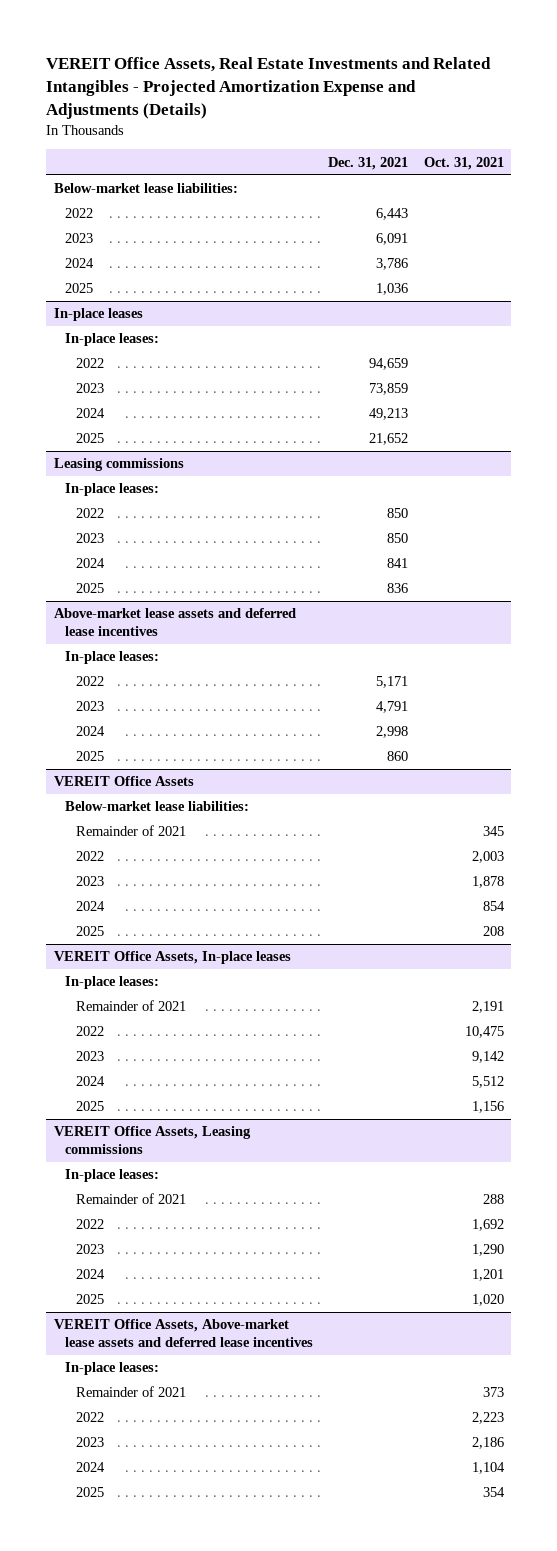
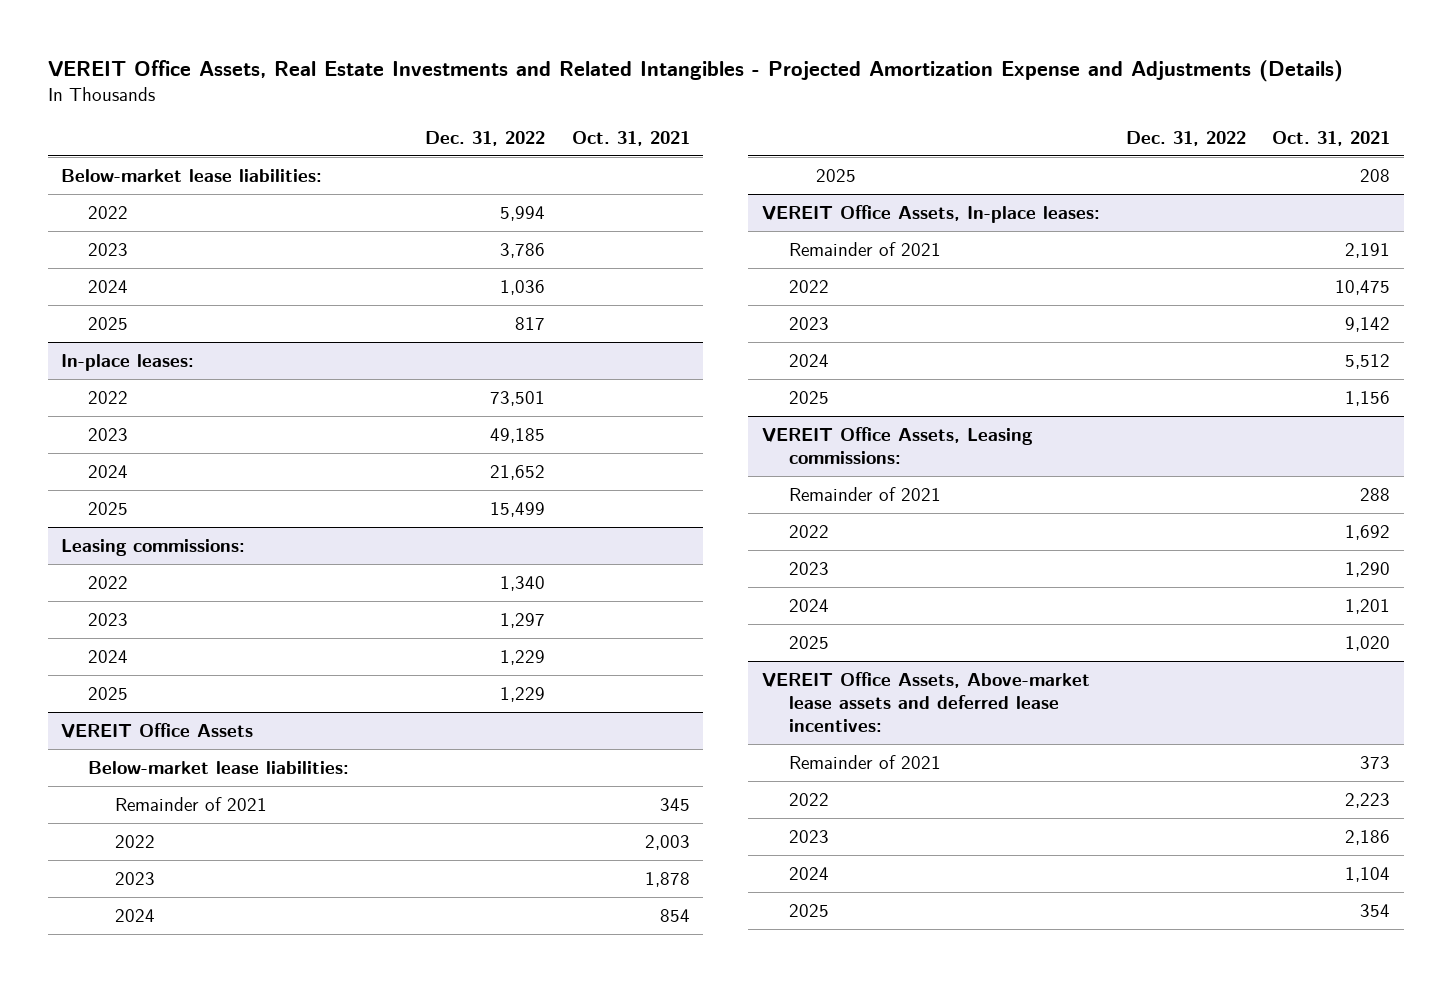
[328,156,409,170] Dec. 31, 2021 -> none
none -> [425,130,546,146] Dec. 31, 2022
[64,333,159,347] In-place leases: -> none
[53,308,143,322] In-place leases -> [60,353,194,371] In-place leases:
[64,483,159,497] In-place leases: -> none
[53,458,184,472] Leasing commissions -> [60,538,245,556] Leasing commissions:
[53,608,296,637] Above-market lease assets and deferred lease incentives -> none
[64,651,159,665] In-place leases: -> none
[76,676,105,687] 2022 -> none
[76,701,105,712] 2023 -> none
[76,726,106,737] 2024 -> none
[76,751,105,762] 2025 -> none
[64,976,159,990] In-place leases: -> none
[53,951,291,965] VEREIT Office Assets, In-place leases -> [761,204,1100,223] VEREIT Office Assets, In-place leases:
[64,1169,159,1183] In-place leases: -> none
[53,1126,251,1155] VEREIT Office Assets, Leasing commissions -> [761,426,1033,464] VEREIT Office Assets, Leasing commissions:
[64,1362,159,1376] In-place leases: -> none
[53,1319,313,1348] VEREIT Office Assets, Above-market lease assets and deferred lease incentives -> [761,671,1090,732] VEREIT Office Assets, Above-market lease assets and deferred lease incentives:

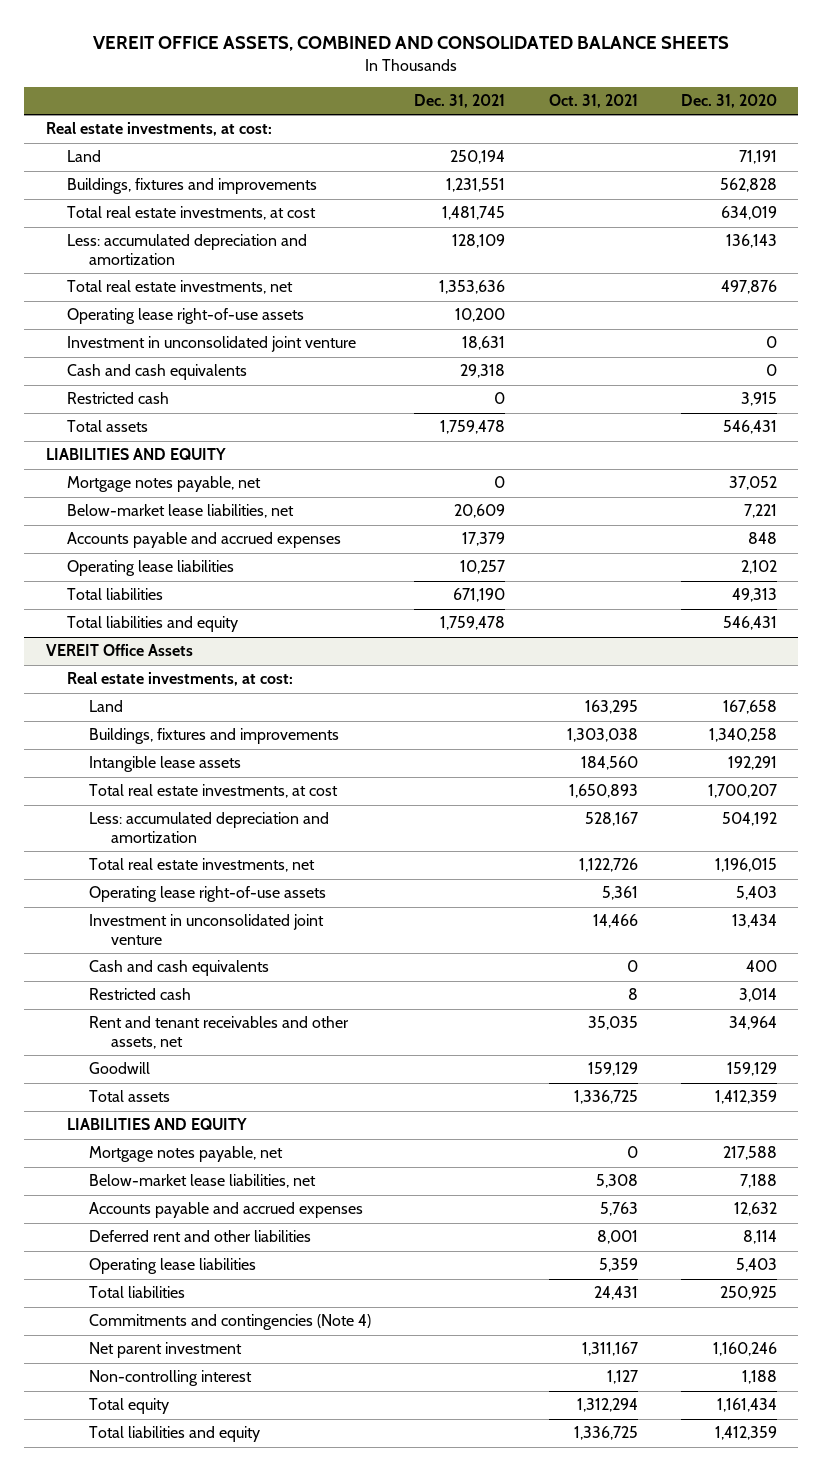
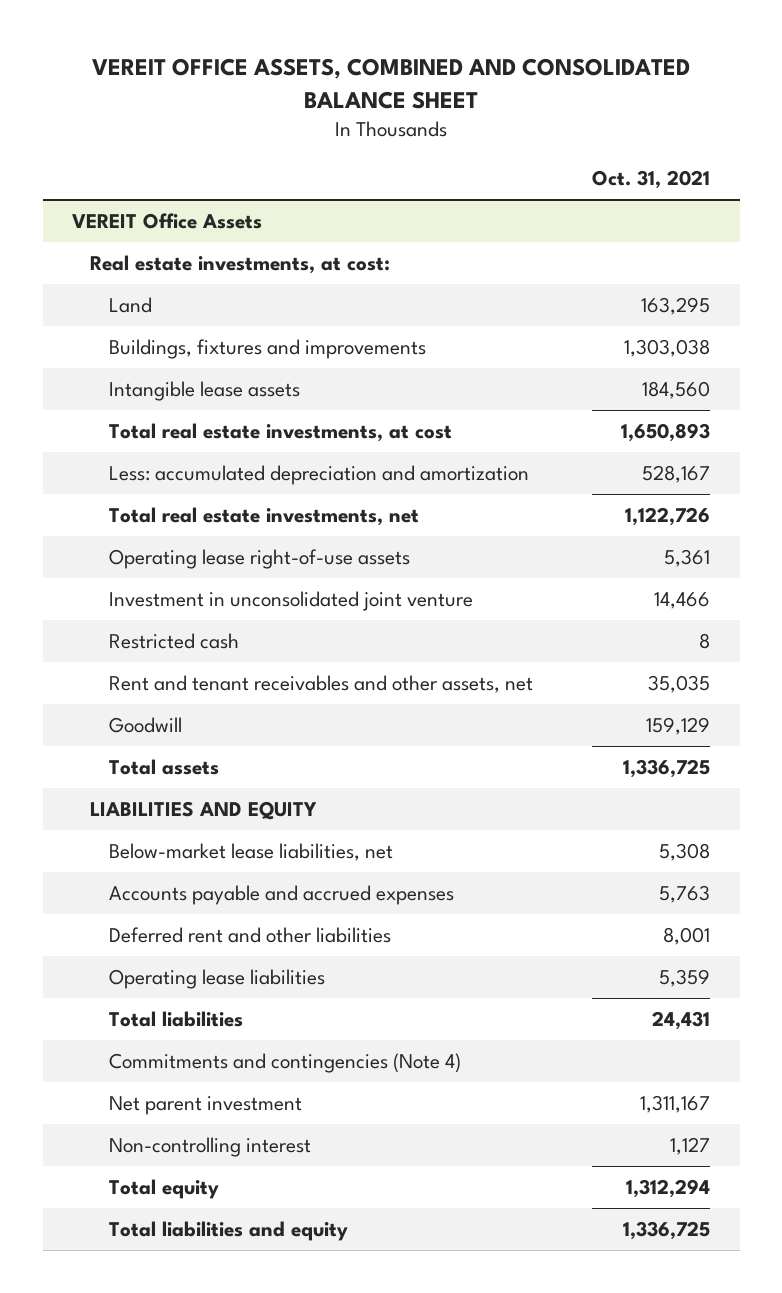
[93,35,730,51] VEREIT OFFICE ASSETS, COMBINED AND CONSOLIDATED BALANCE SHEETS -> [92,58,691,109] VEREIT OFFICE ASSETS, COMBINED AND CONSOLIDATED BALANCE SHEET
[414,94,506,109] Dec. 31, 2021 -> none
[680,94,777,109] Dec. 31, 2020 -> none
[45,122,272,137] Real estate investments, at cost: -> none
[67,150,102,163] Land -> none
[67,178,318,195] Buildings, fixtures and improvements -> none
[67,206,317,221] Total real estate investments, at cost -> none
[67,234,308,266] Less: accumulated depreciation and amortization -> none
[67,280,294,295] Total real estate investments, net -> none
[67,308,305,325] Operating lease right-of-use assets -> none
[67,336,357,353] Investment in unconsolidated joint venture -> none
[67,364,248,381] Cash and cash equivalents -> none
[67,392,170,405] Restricted cash -> none
[67,420,149,433] Total assets -> none
[45,448,226,461] LIABILITIES AND EQUITY -> none
[67,476,262,493] Mortgage notes payable, net -> none
[67,504,295,519] Below-market lease liabilities, net -> none
[67,532,342,549] Accounts payable and accrued expenses -> none
[67,560,235,577] Operating lease liabilities -> none
[67,588,164,601] Total liabilities -> none
[67,616,239,633] Total liabilities and equity -> none
[89,960,270,977] Cash and cash equivalents -> none
[89,1146,284,1163] Mortgage notes payable, net -> none

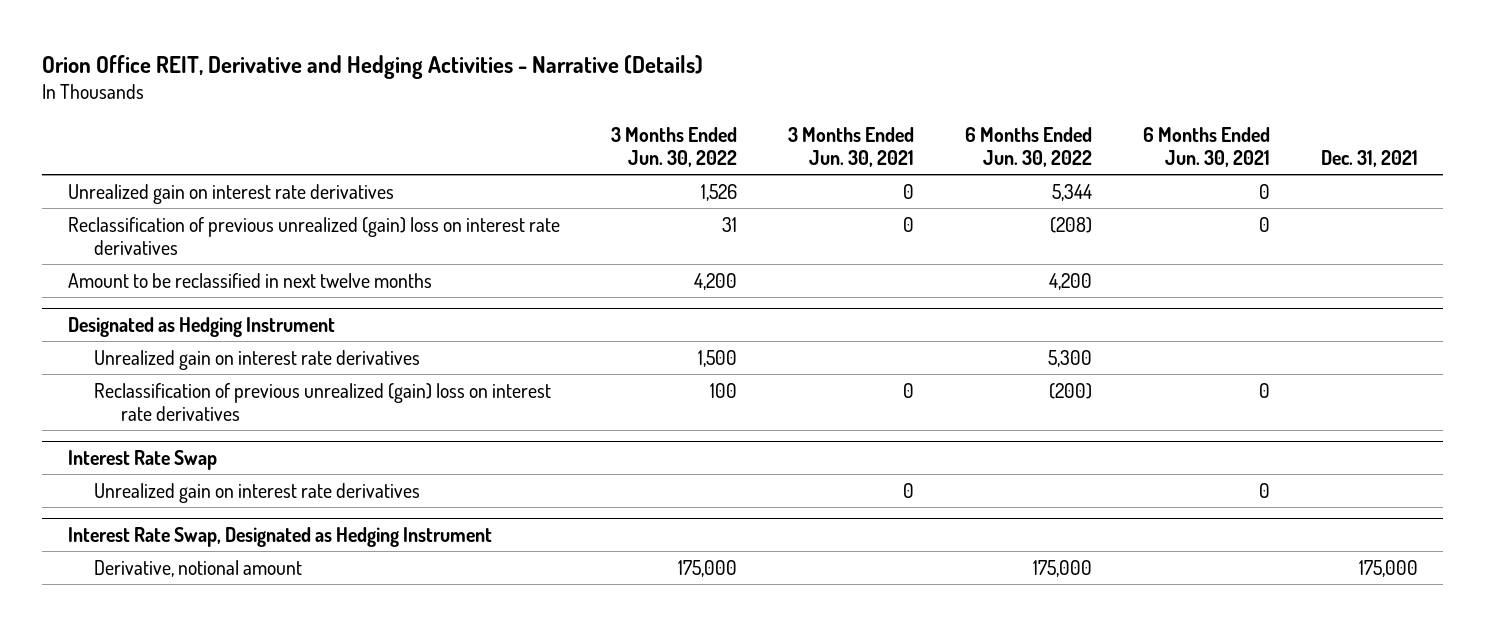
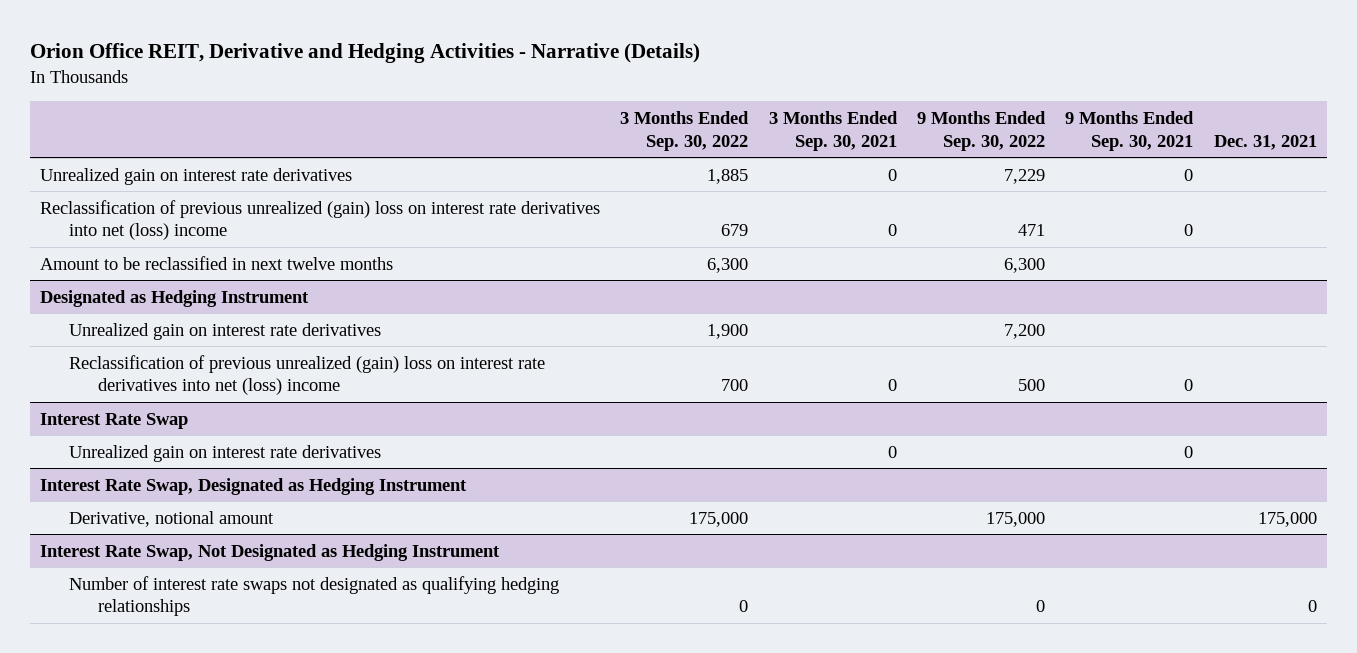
[610,126,737,167] 3 Months Ended Jun. 30, 2022 -> none
[787,126,914,167] 3 Months Ended Jun. 30, 2021 -> none
[964,126,1092,167] 6 Months Ended Jun. 30, 2022 -> none
[1142,126,1270,167] 6 Months Ended Jun. 30, 2021 -> none
none -> [620,111,750,151] 3 Months Ended Sep. 30, 2022
none -> [768,111,898,151] 3 Months Ended Sep. 30, 2021
none -> [917,111,1047,151] 9 Months Ended Sep. 30, 2022
none -> [1065,111,1195,151] 9 Months Ended Sep. 30, 2021
[67,216,560,255] Reclassification of previous unrealized (gain) loss on interest rate derivatives -> [40,199,601,241] Reclassification of previous unrealized (gain) loss on interest rate derivatives into net (loss) income
[94,382,552,421] Reclassification of previous unrealized (gain) loss on interest rate derivatives -> [69,354,546,396] Reclassification of previous unrealized (gain) loss on interest rate derivatives into net (loss) income
none -> [40,543,501,561] Interest Rate Swap, Not Designated as Hedging Instrument
none -> [69,575,560,617] Number of interest rate swaps not designated as qualifying hedging relationships

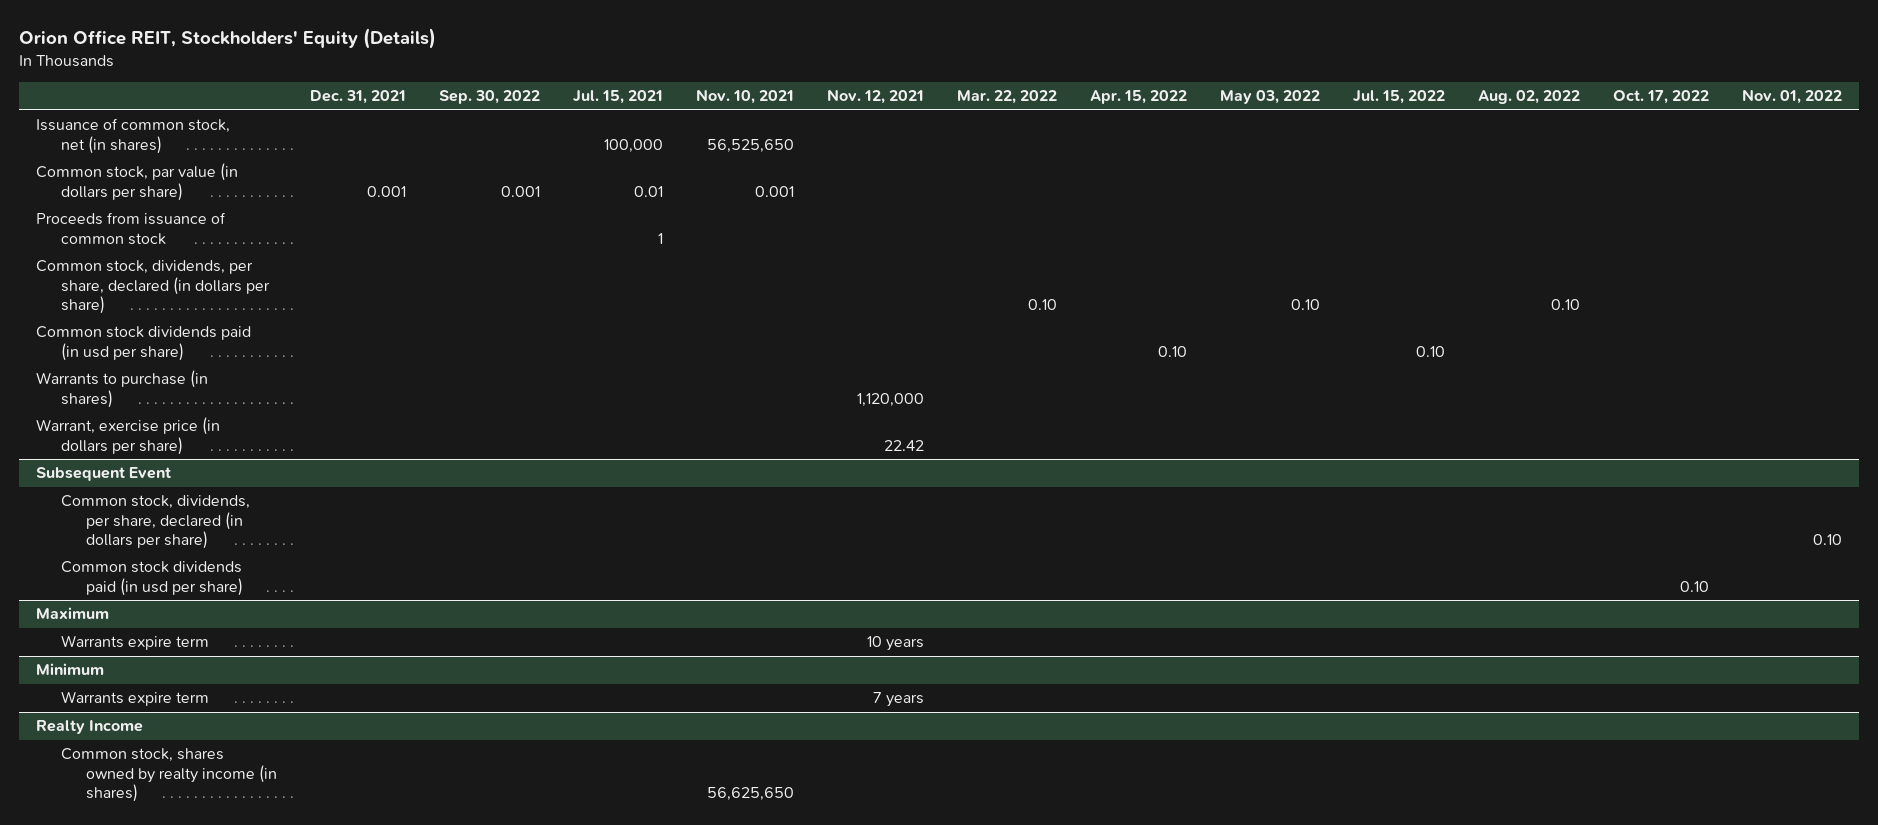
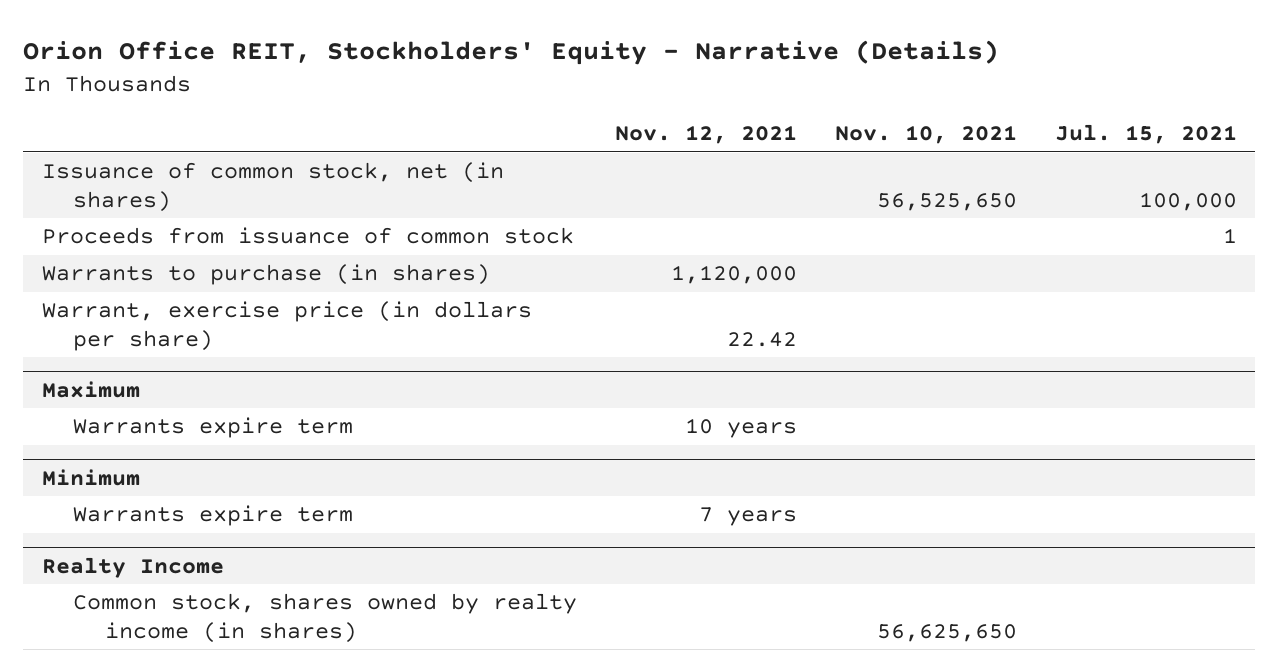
[19,28,437,50] Orion Office REIT, Stockholders' Equity (Details) -> [22,40,999,66] Orion Office REIT, Stockholders' Equity - Narrative (Details)
[310,90,407,105] Dec. 31, 2021 -> none
[439,90,541,105] Sep. 30, 2022 -> none
[957,90,1058,105] Mar. 22, 2022 -> none
[1090,90,1188,105] Apr. 15, 2022 -> none
[1220,90,1321,105] May 03, 2022 -> none
[1353,90,1446,105] Jul. 15, 2022 -> none
[1478,90,1581,105] Aug. 02, 2022 -> none
[1613,90,1710,105] Oct. 17, 2022 -> none
[1742,89,1843,105] Nov. 01, 2022 -> none
[35,163,238,201] Common stock, par value (in dollars per share) -> none
[35,260,270,314] Common stock, dividends, per share, declared (in dollars per share) -> none
[35,326,251,361] Common stock dividends paid (in usd per share) -> none
[35,467,171,482] Subsequent Event -> none
[60,495,250,549] Common stock, dividends, per share, declared (in dollars per share) -> none
[60,561,244,596] Common stock dividends paid (in usd per share) -> none

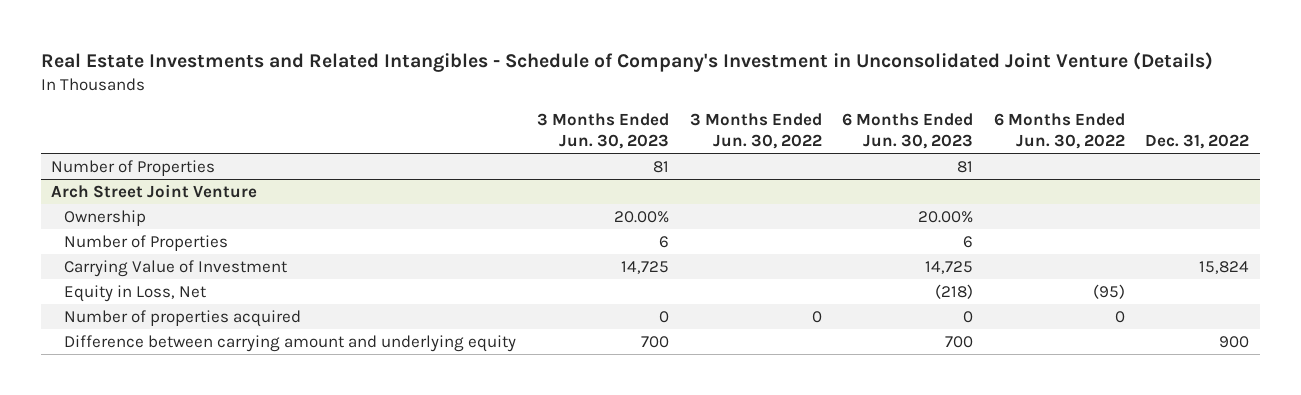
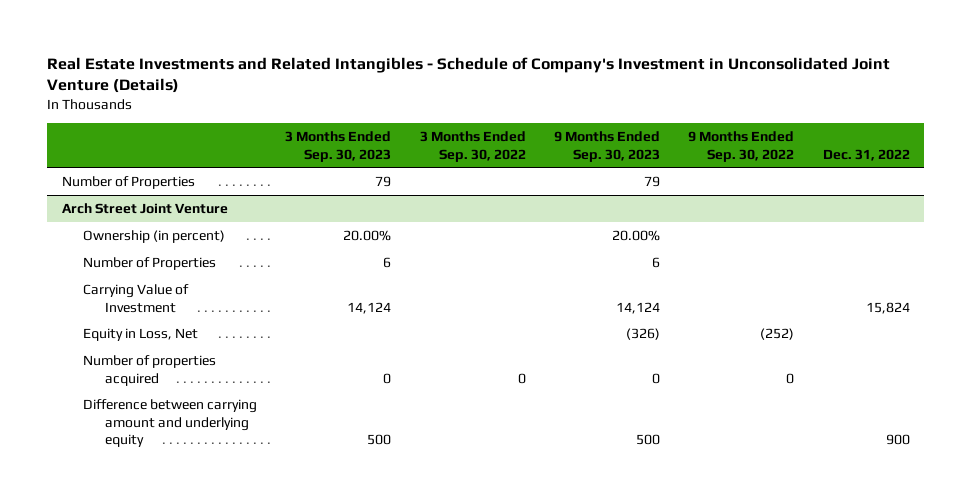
[537,113,670,149] 3 Months Ended Jun. 30, 2023 -> none
[689,113,822,149] 3 Months Ended Jun. 30, 2022 -> none
[842,113,974,149] 6 Months Ended Jun. 30, 2023 -> none
[993,113,1125,149] 6 Months Ended Jun. 30, 2022 -> none
none -> [285,130,392,162] 3 Months Ended Sep. 30, 2023
none -> [419,130,526,162] 3 Months Ended Sep. 30, 2022
none -> [554,130,661,162] 9 Months Ended Sep. 30, 2023
none -> [688,130,795,162] 9 Months Ended Sep. 30, 2022
[64,209,147,226] Ownership -> [83,229,226,243] Ownership (in percent)

